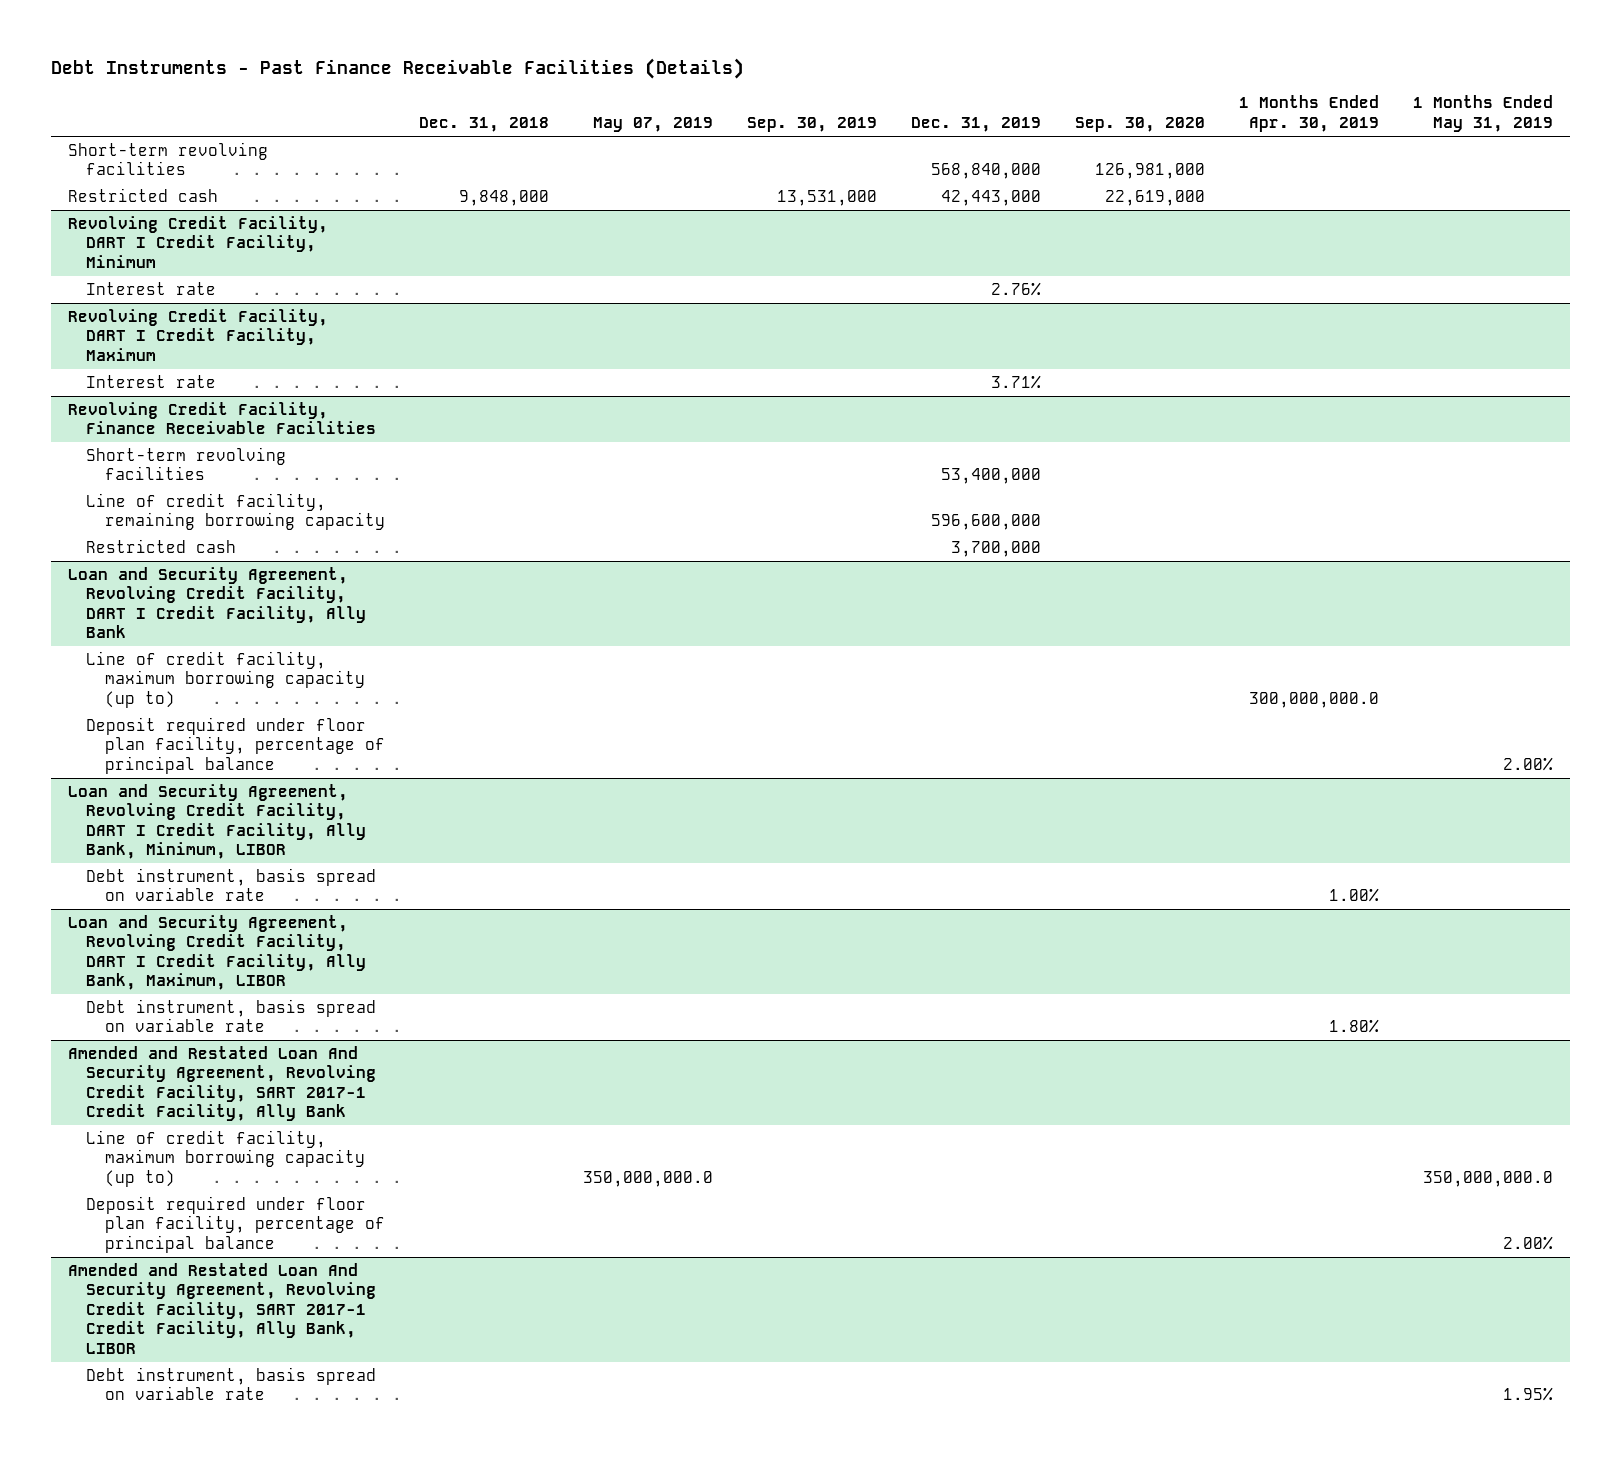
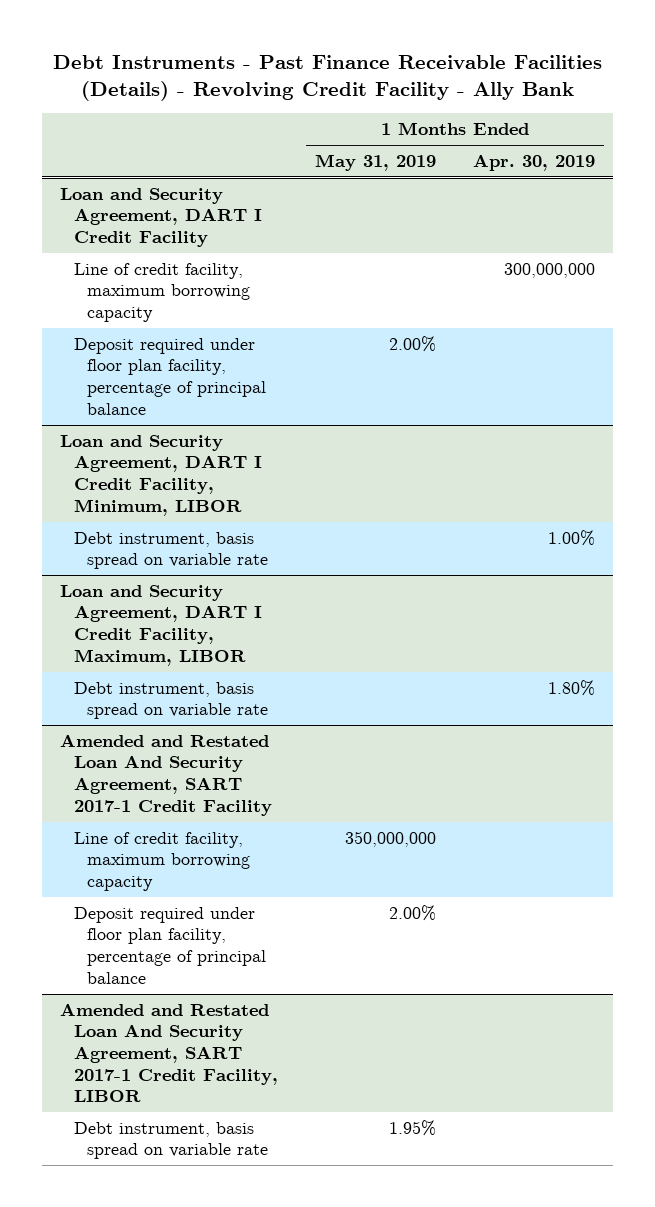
[50,58,744,80] Debt Instruments - Past Finance Receivable Facilities (Details) -> [52,54,602,101] Debt Instruments - Past Finance Receivable Facilities (Details) - Revolving Credit Facility - Ally Bank
[418,117,549,133] Dec. 31, 2018 -> none
[592,117,713,133] May 07, 2019 -> none
[746,117,877,133] Sep. 30, 2019 -> none
[910,117,1041,133] Dec. 31, 2019 -> none
[1074,117,1205,133] Sep. 30, 2020 -> none
[67,141,268,176] Short-term revolving facilities -> none
[67,187,218,202] Restricted cash -> none
[67,215,328,268] Revolving Credit Facility, DART I Credit Facility, Minimum -> none
[86,281,217,295] Interest rate -> none
[67,308,328,361] Revolving Credit Facility, DART I Credit Facility, Maximum -> none
[86,374,217,388] Interest rate -> none
[67,401,377,435] Revolving Credit Facility, Finance Receivable Facilities -> none
[86,446,287,481] Short-term revolving facilities -> none
[86,492,385,531] Line of credit facility, remaining borrowing capacity -> none
[86,538,237,553] Restricted cash -> none
[67,566,367,639] Loan and Security Agreement, Revolving Credit Facility, DART I Credit Facility, Ally Bank -> [60,187,262,248] Loan and Security Agreement, DART I Credit Facility
[86,650,365,708] Line of credit facility, maximum borrowing capacity (up to) -> [73,262,251,323] Line of credit facility, maximum borrowing capacity
[1248,691,1379,708] 300,000,000.0 -> [503,262,595,278] 300,000,000
[67,783,367,860] Loan and Security Agreement, Revolving Credit Facility, DART I Credit Facility, Ally Bank, Minimum, LIBOR -> [60,434,262,516] Loan and Security Agreement, DART I Credit Facility, Minimum, LIBOR
[67,914,367,991] Loan and Security Agreement, Revolving Credit Facility, DART I Credit Facility, Ally Bank, Maximum, LIBOR -> [60,584,262,666] Loan and Security Agreement, DART I Credit Facility, Maximum, LIBOR
[67,1045,377,1122] Amended and Restated Loan And Security Agreement, Revolving Credit Facility, SART 2017-1 Credit Facility, Ally Bank -> [60,733,272,816] Amended and Restated Loan And Security Agreement, SART 2017-1 Credit Facility
[86,1129,365,1187] Line of credit facility, maximum borrowing capacity (up to) -> [73,831,251,892] Line of credit facility, maximum borrowing capacity
[1422,1170,1553,1187] 350,000,000.0 -> [344,830,436,847] 350,000,000
[67,1262,377,1354] Amended and Restated Loan And Security Agreement, Revolving Credit Facility, SART 2017-1 Credit Facility, Ally Bank, LIBOR -> [60,1002,278,1103] Amended and Restated Loan And Security Agreement, SART 2017-1 Credit Facility, LIBOR

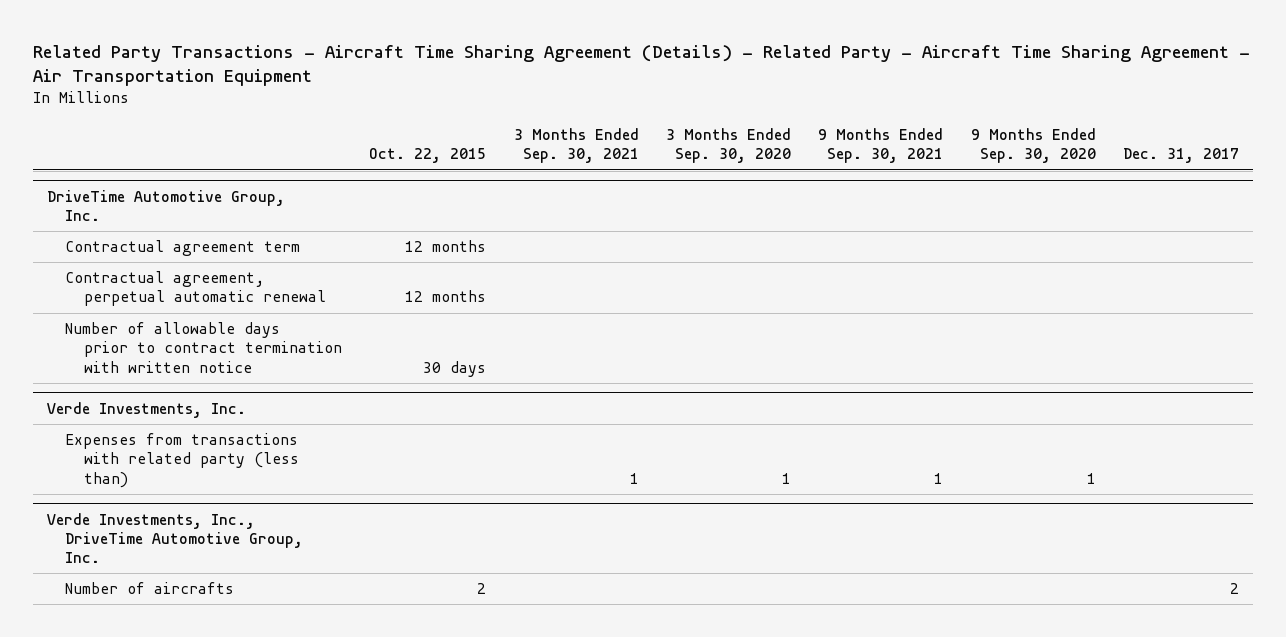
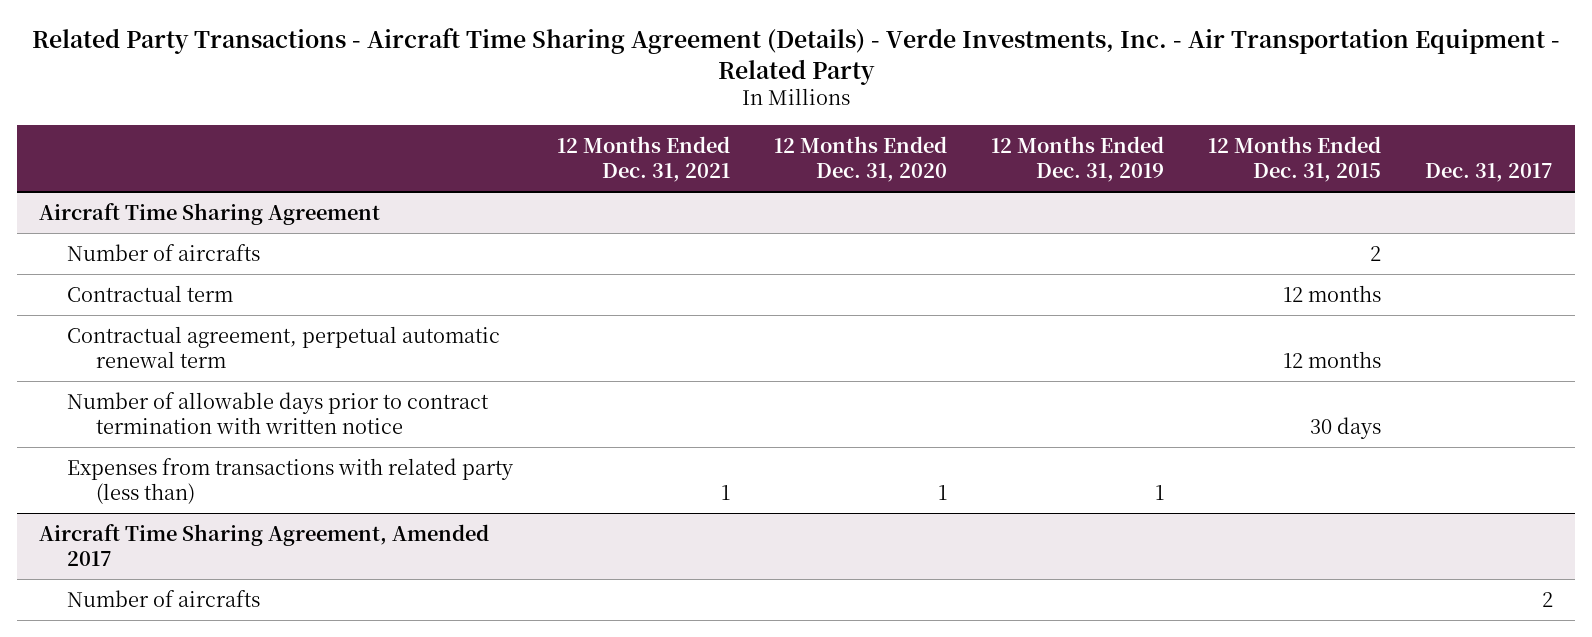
[33,44,1251,87] Related Party Transactions - Aircraft Time Sharing Agreement (Details) - Related Party - Aircraft Time Sharing Agreement - Air Transportation Equipment -> [31,27,1560,85] Related Party Transactions - Aircraft Time Sharing Agreement (Details) - Verde Investments, Inc. - Air Transportation Equipment - Related Party
[369,148,487,164] Oct. 22, 2015 -> none
[513,128,639,164] 3 Months Ended Sep. 30, 2021 -> none
[666,128,792,164] 3 Months Ended Sep. 30, 2020 -> none
[818,128,944,164] 9 Months Ended Sep. 30, 2021 -> none
[970,128,1096,164] 9 Months Ended Sep. 30, 2020 -> none
none -> [557,135,731,183] 12 Months Ended Dec. 31, 2021
none -> [774,135,948,183] 12 Months Ended Dec. 31, 2020
none -> [991,135,1165,183] 12 Months Ended Dec. 31, 2019
none -> [1208,135,1382,183] 12 Months Ended Dec. 31, 2015
[47,189,286,221] DriveTime Automotive Group, Inc. -> none
[65,240,301,257] Contractual agreement term -> none
[65,271,326,307] Contractual agreement, perpetual automatic renewal -> none
[65,322,342,373] Number of allowable days prior to contract termination with written notice -> none
[47,401,247,418] Verde Investments, Inc. -> none
[65,433,299,488] Expenses from transactions with related party (less than) -> none
none -> [38,202,380,225] Aircraft Time Sharing Agreement
none -> [67,243,261,261] Number of aircrafts
none -> [67,284,234,302] Contractual term
none -> [67,325,501,368] Contractual agreement, perpetual automatic renewal term
none -> [67,391,490,434] Number of allowable days prior to contract termination with written notice
none -> [67,457,515,504] Expenses from transactions with related party (less than)
[47,512,304,564] Verde Investments, Inc., DriveTime Automotive Group, Inc. -> [38,523,489,566] Aircraft Time Sharing Agreement, Amended 2017

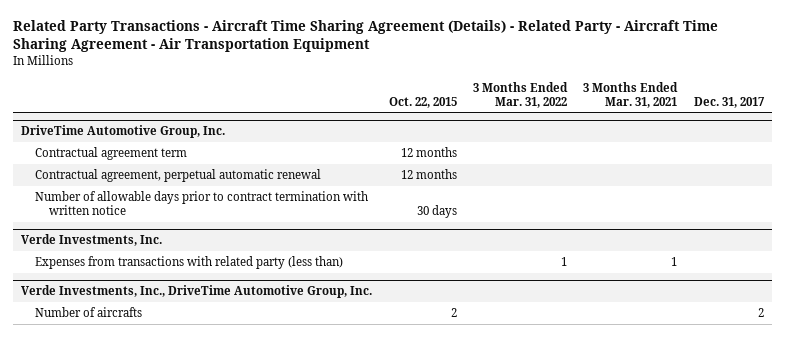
[31,27,1560,85] Related Party Transactions - Aircraft Time Sharing Agreement (Details) - Verde Investments, Inc. - Air Transportation Equipment - Related Party -> [13,20,719,53] Related Party Transactions - Aircraft Time Sharing Agreement (Details) - Related Party - Aircraft Time Sharing Agreement - Air Transportation Equipment
[557,135,731,183] 12 Months Ended Dec. 31, 2021 -> none
[774,135,948,183] 12 Months Ended Dec. 31, 2020 -> none
[991,135,1165,183] 12 Months Ended Dec. 31, 2019 -> none
[1208,135,1382,183] 12 Months Ended Dec. 31, 2015 -> none
none -> [388,96,457,108] Oct. 22, 2015
none -> [473,81,569,108] 3 Months Ended Mar. 31, 2022
none -> [583,81,679,108] 3 Months Ended Mar. 31, 2021
[38,202,380,225] Aircraft Time Sharing Agreement -> none
[67,243,261,261] Number of aircrafts -> none
[67,284,234,302] Contractual term -> none
[67,325,501,368] Contractual agreement, perpetual automatic renewal term -> none
[67,391,490,434] Number of allowable days prior to contract termination with written notice -> none
[67,457,515,504] Expenses from transactions with related party (less than) -> none
none -> [21,125,226,139] DriveTime Automotive Group, Inc.
none -> [35,147,188,161] Contractual agreement term
none -> [35,169,322,183] Contractual agreement, perpetual automatic renewal
none -> [35,191,369,216] Number of allowable days prior to contract termination with written notice
none -> [21,234,163,247] Verde Investments, Inc.
none -> [35,256,344,270] Expenses from transactions with related party (less than)
[38,523,489,566] Aircraft Time Sharing Agreement, Amended 2017 -> [21,285,373,299] Verde Investments, Inc., DriveTime Automotive Group, Inc.

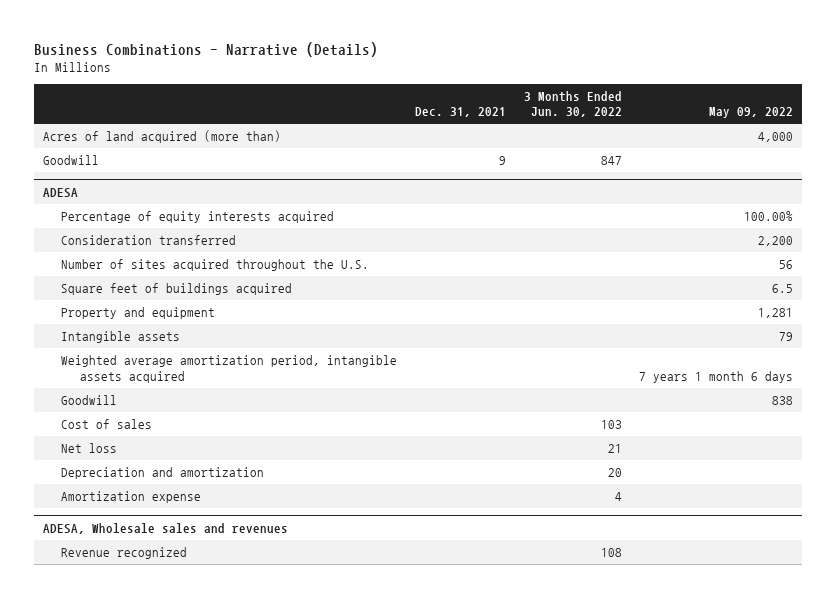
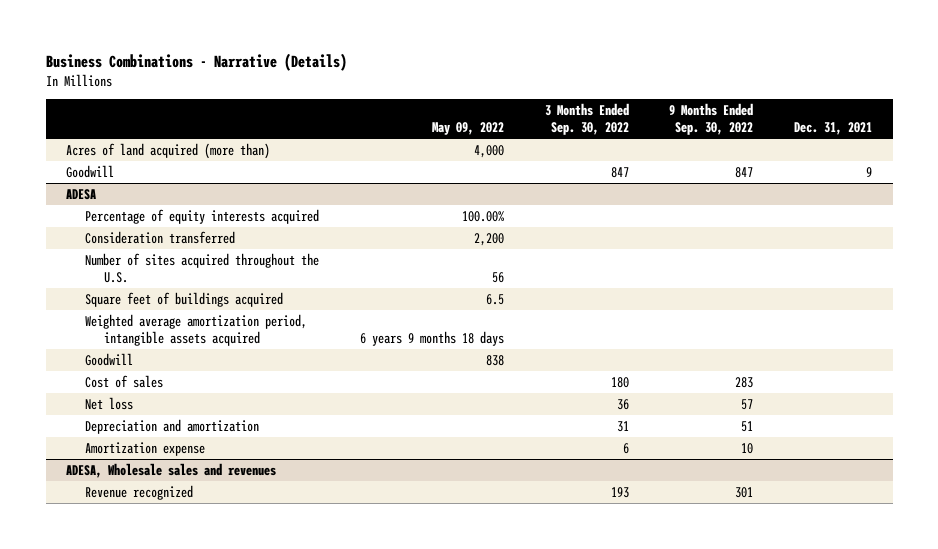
[523,90,622,118] 3 Months Ended Jun. 30, 2022 -> none
none -> [544,103,629,135] 3 Months Ended Sep. 30, 2022
none -> [669,103,754,135] 9 Months Ended Sep. 30, 2022
[61,307,216,320] Property and equipment -> none
[61,331,181,344] Intangible assets -> none
[639,370,794,383] 7 years 1 month 6 days -> [359,330,504,346] 6 years 9 months 18 days

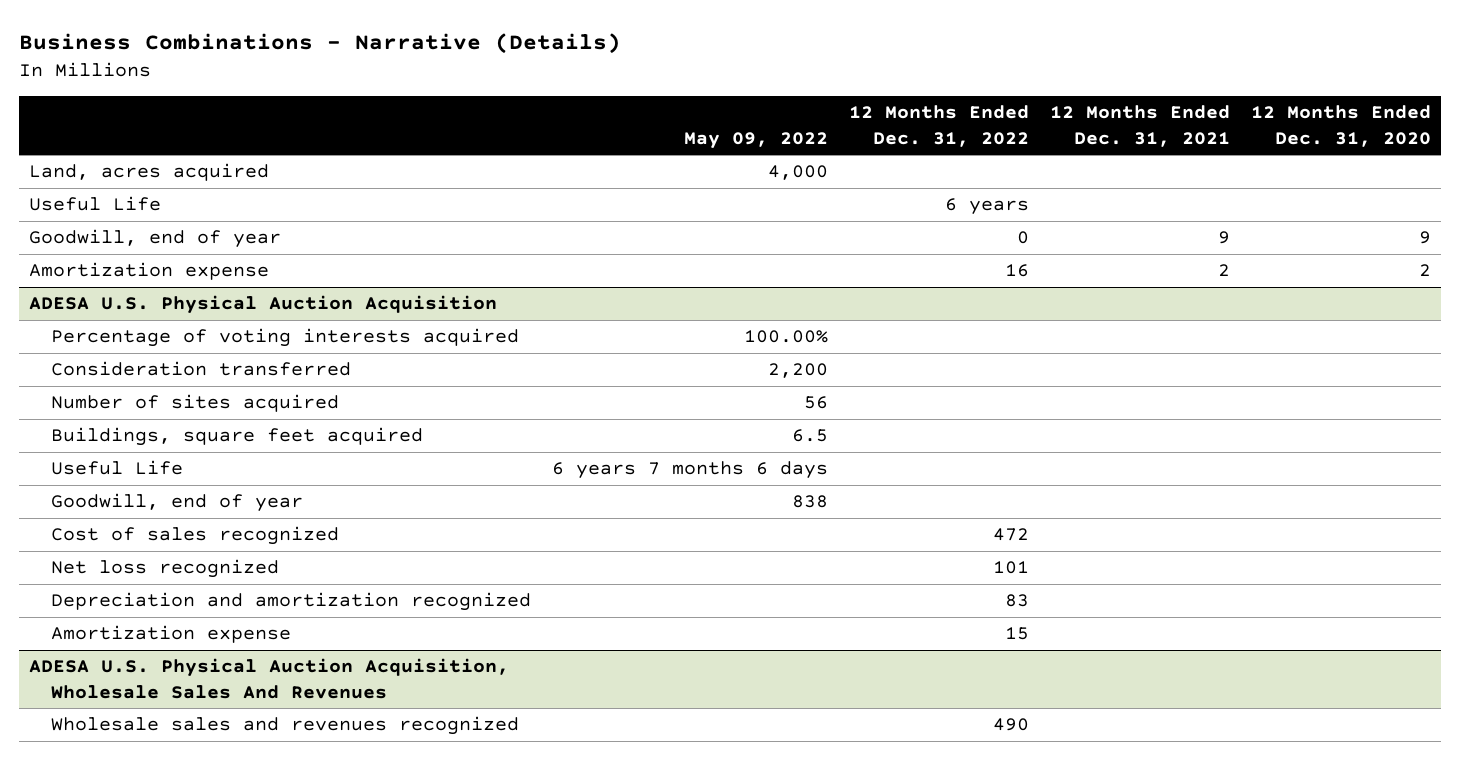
[544,103,629,135] 3 Months Ended Sep. 30, 2022 -> none
[669,103,754,135] 9 Months Ended Sep. 30, 2022 -> none
[794,121,873,135] Dec. 31, 2021 -> none
none -> [848,105,1029,147] 12 Months Ended Dec. 31, 2022
none -> [1049,105,1230,147] 12 Months Ended Dec. 31, 2021
none -> [1250,105,1431,147] 12 Months Ended Dec. 31, 2020
[65,142,270,159] Acres of land acquired (more than) -> [29,163,270,182] Land, acres acquired
none -> [29,196,162,212] Useful Life
[65,164,114,178] Goodwill -> [29,229,282,249] Goodwill, end of year
none -> [29,262,270,281] Amortization expense
[65,188,96,200] ADESA -> [29,295,498,315] ADESA U.S. Physical Auction Acquisition
[85,208,320,224] Percentage of equity interests acquired -> [51,328,520,348] Percentage of voting interests acquired
[85,313,308,346] Weighted average amortization period, intangible assets acquired -> none
[85,252,320,283] Number of sites acquired throughout the U.S. -> [51,394,340,413] Number of sites acquired
[85,291,284,307] Square feet of buildings acquired -> [51,427,424,447] Buildings, square feet acquired
none -> [51,460,184,476] Useful Life
[85,352,134,366] Goodwill -> [51,493,304,513] Goodwill, end of year
[85,374,164,388] Cost of sales -> [51,526,340,546] Cost of sales recognized
[85,396,134,410] Net loss -> [51,559,280,579] Net loss recognized
[85,418,260,434] Depreciation and amortization -> [51,592,532,612] Depreciation and amortization recognized
[65,462,276,478] ADESA, Wholesale sales and revenues -> [29,658,510,699] ADESA U.S. Physical Auction Acquisition, Wholesale Sales And Revenues
[85,484,194,500] Revenue recognized -> [51,716,520,736] Wholesale sales and revenues recognized

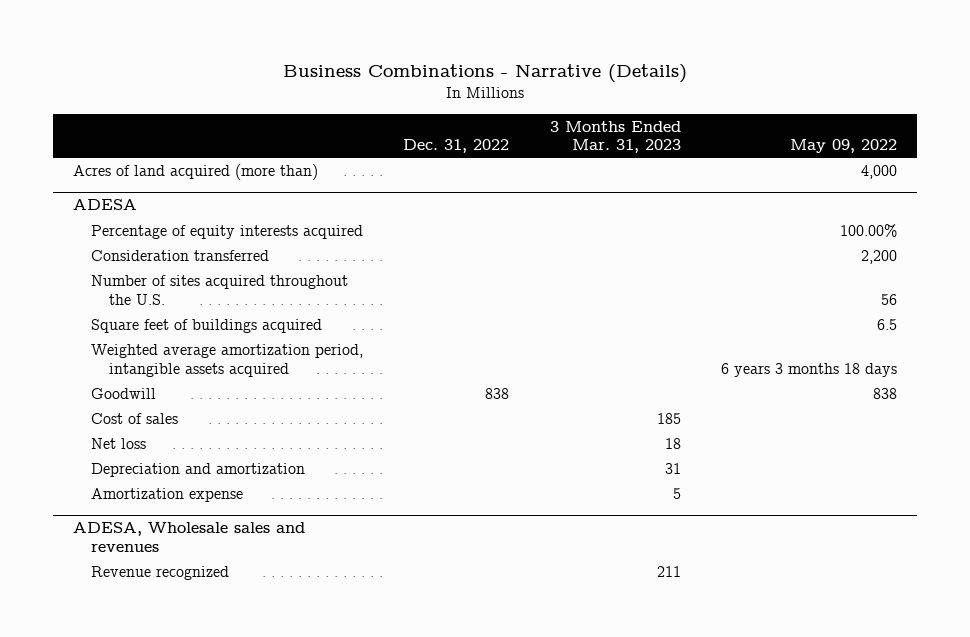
[848,105,1029,147] 12 Months Ended Dec. 31, 2022 -> none
[1049,105,1230,147] 12 Months Ended Dec. 31, 2021 -> none
[1250,105,1431,147] 12 Months Ended Dec. 31, 2020 -> none
none -> [403,139,510,154] Dec. 31, 2022
none -> [549,120,681,154] 3 Months Ended Mar. 31, 2023
[29,196,162,212] Useful Life -> none
[29,229,282,249] Goodwill, end of year -> none
[29,262,270,281] Amortization expense -> none
[29,163,270,182] Land, acres acquired -> [72,164,318,181] Acres of land acquired (more than)
[29,295,498,315] ADESA U.S. Physical Auction Acquisition -> [72,199,137,211] ADESA
[51,328,520,348] Percentage of voting interests acquired -> [90,225,363,240] Percentage of equity interests acquired
[51,460,184,476] Useful Life -> none
[51,394,340,413] Number of sites acquired -> [90,275,348,305] Number of sites acquired throughout the U.S.
[51,427,424,447] Buildings, square feet acquired -> [90,319,322,334] Square feet of buildings acquired
none -> [90,344,363,377] Weighted average amortization period, intangible assets acquired
[51,493,304,513] Goodwill, end of year -> [90,388,156,400] Goodwill
[51,526,340,546] Cost of sales recognized -> [90,413,178,425] Cost of sales
[51,559,280,579] Net loss recognized -> [90,438,146,450] Net loss
[51,592,532,612] Depreciation and amortization recognized -> [90,463,305,478] Depreciation and amortization
[29,658,510,699] ADESA U.S. Physical Auction Acquisition, Wholesale Sales And Revenues -> [72,522,305,552] ADESA, Wholesale sales and revenues
[51,716,520,736] Wholesale sales and revenues recognized -> [90,566,229,581] Revenue recognized

